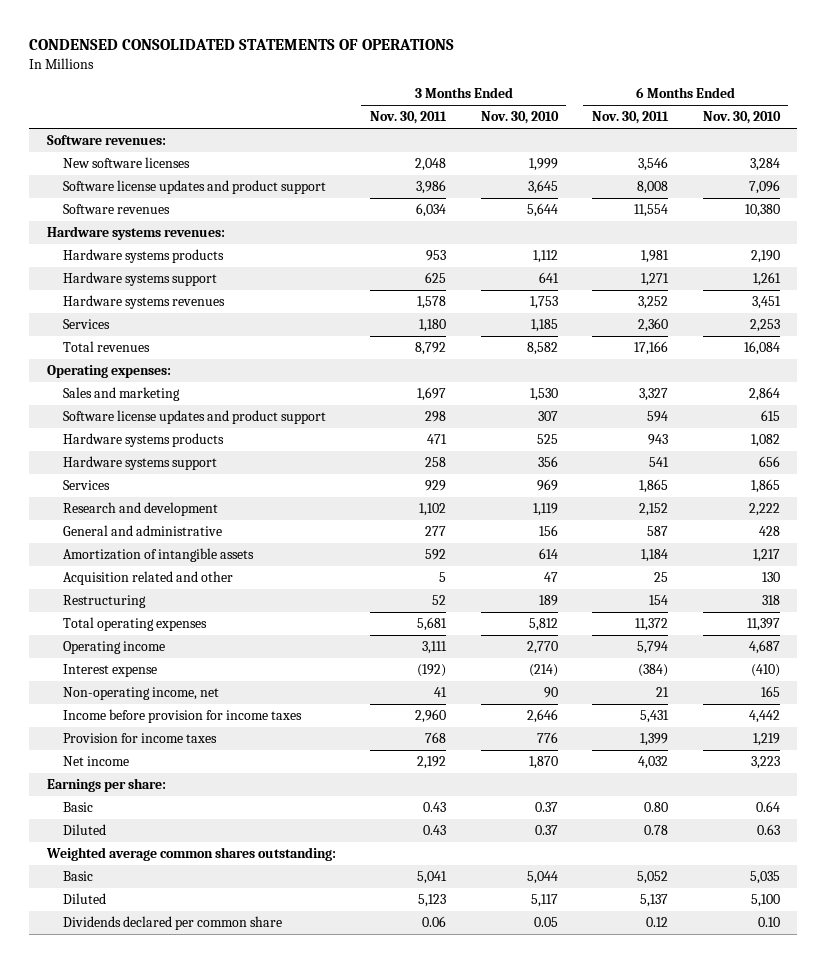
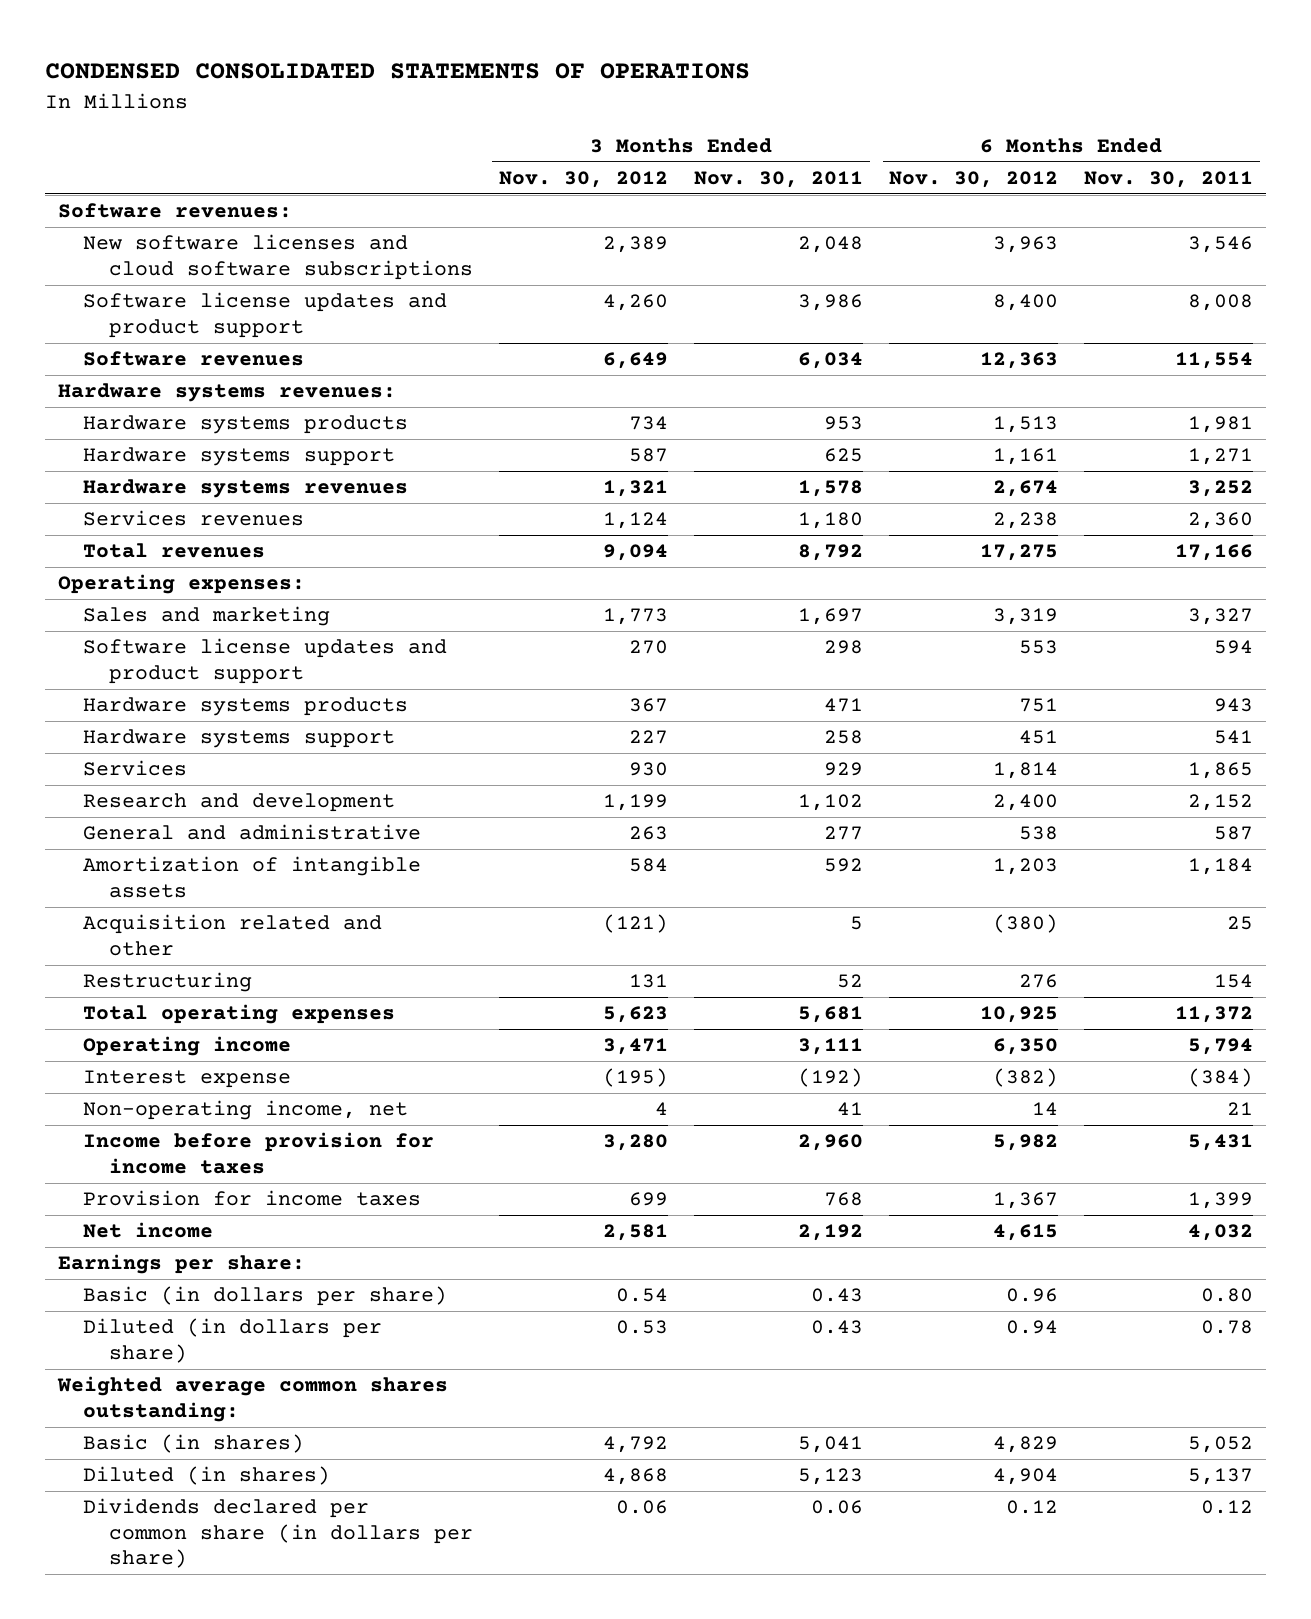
[480,111,559,125] Nov. 30, 2010 -> none
[702,111,781,125] Nov. 30, 2010 -> none
none -> [498,171,668,189] Nov. 30, 2012
none -> [889,171,1059,189] Nov. 30, 2012
[62,157,190,169] New software licenses -> [83,234,473,280] New software licenses and cloud software subscriptions
[62,319,110,330] Services -> [83,510,305,527] Services revenues
[62,802,93,813] Basic -> [83,1286,448,1307] Basic (in dollars per share)
[62,824,106,836] Diluted -> [83,1318,383,1363] Diluted (in dollars per share)
[62,871,93,882] Basic -> [83,1434,305,1454] Basic (in shares)
[62,893,106,905] Diluted -> [83,1466,331,1486] Diluted (in shares)
[62,916,282,931] Dividends declared per common share -> [83,1498,473,1569] Dividends declared per common share (in dollars per share)

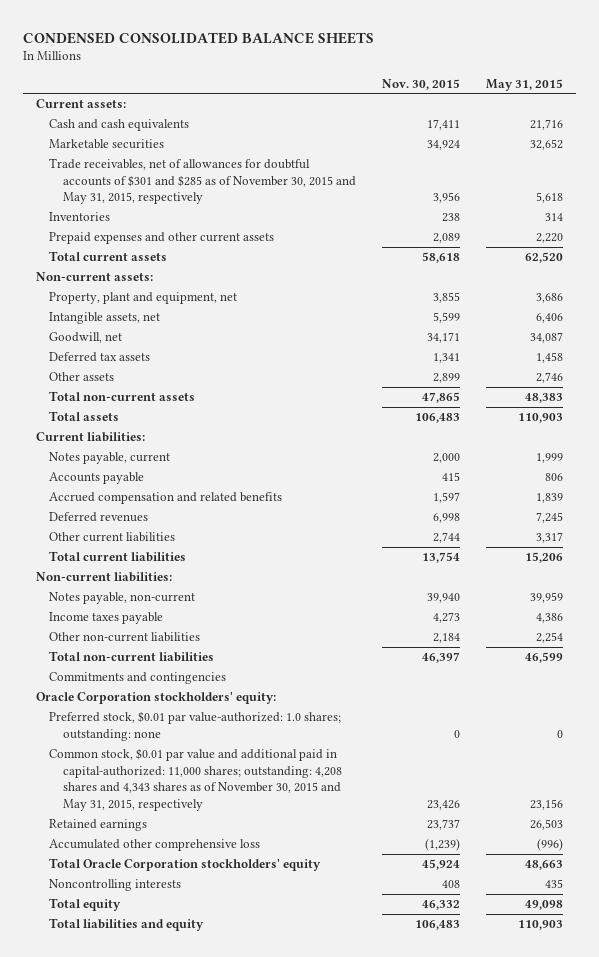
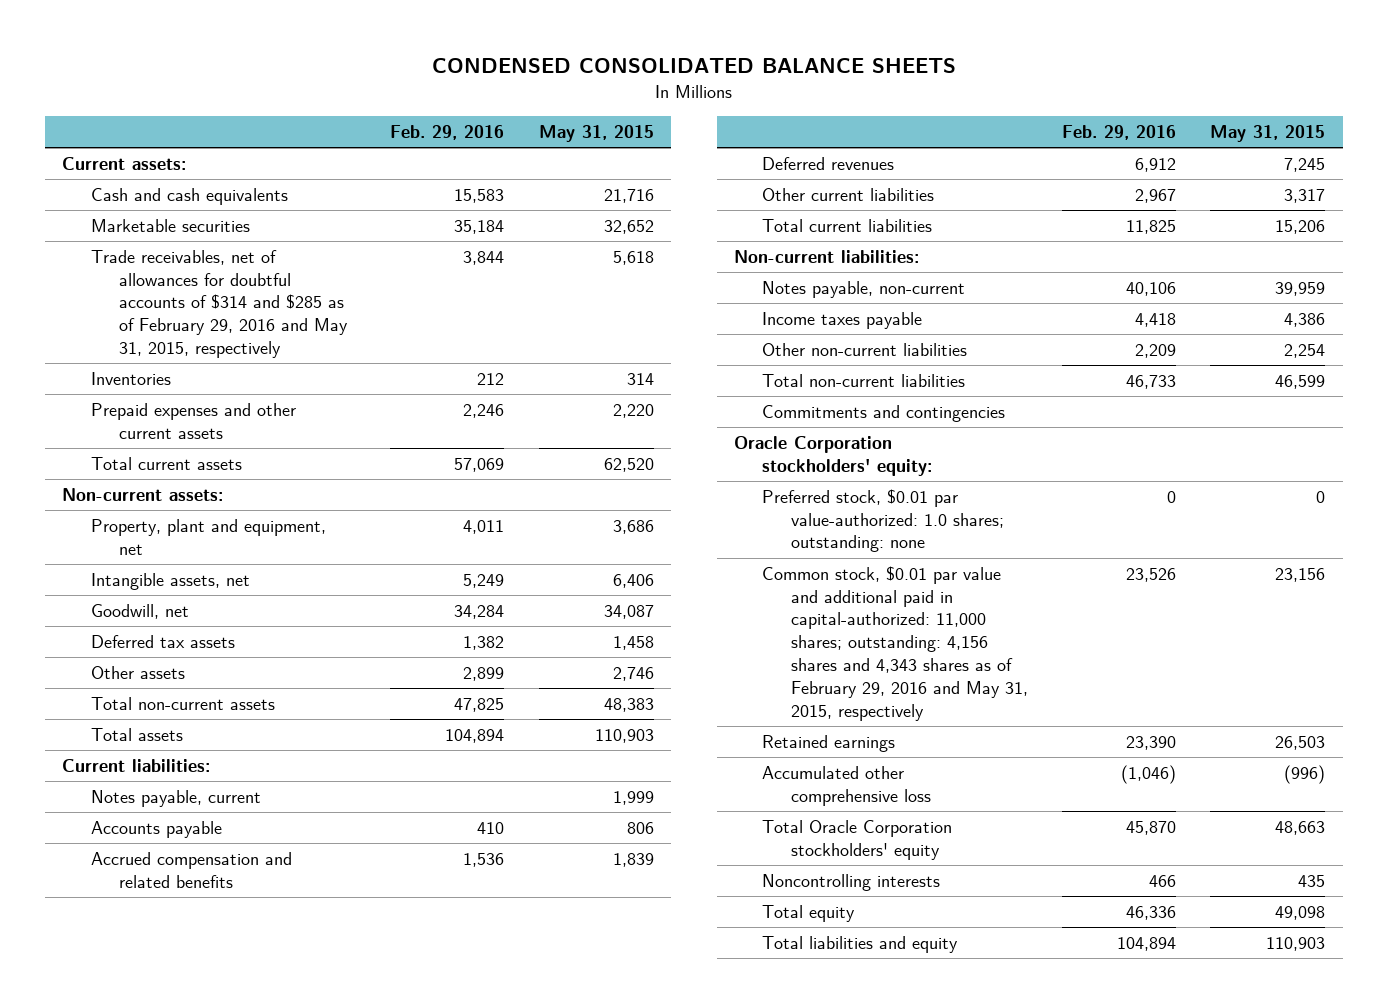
[381,78,460,90] Nov. 30, 2015 -> none
none -> [390,125,505,141] Feb. 29, 2016
[49,158,356,205] Trade receivables, net of allowances for doubtful accounts of $301 and $285 as of November 30, 2015 and May 31, 2015, respectively -> [90,249,349,359] Trade receivables, net of allowances for doubtful accounts of $314 and $285 as of February 29, 2016 and May 31, 2015, respectively
[49,748,342,811] Common stock, $0.01 par value and additional paid in capital-authorized: 11,000 shares; outstanding: 4,208 shares and 4,343 shares as of November 30, 2015 and May 31, 2015, respectively -> [762,565,1028,721] Common stock, $0.01 par value and additional paid in capital-authorized: 11,000 shares; outstanding: 4,156 shares and 4,343 shares as of February 29, 2016 and May 31, 2015, respectively

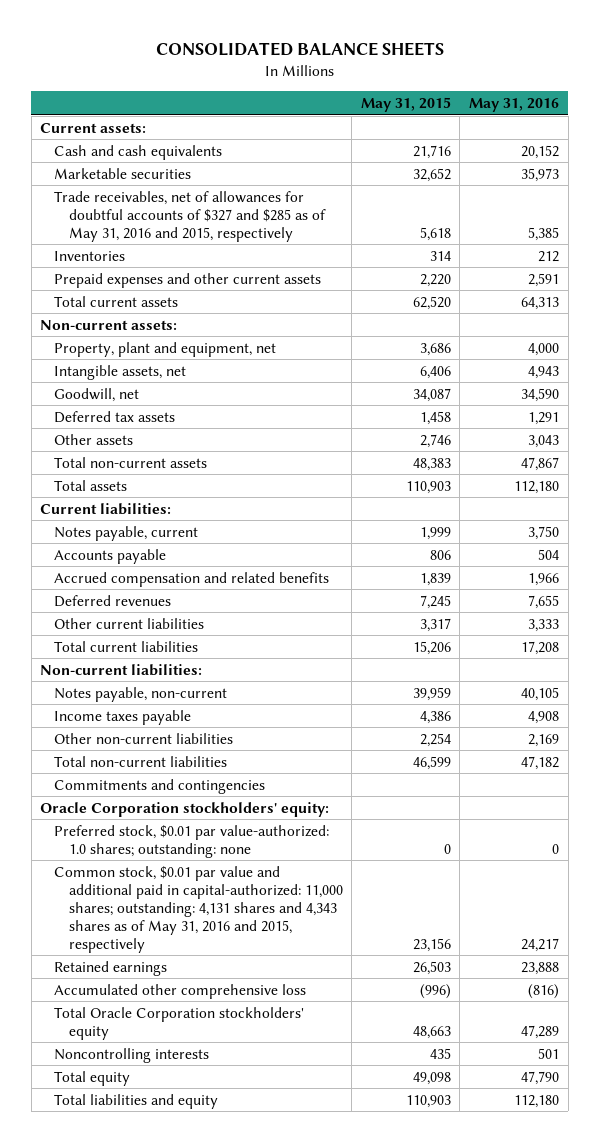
[431,58,956,74] CONDENSED CONSOLIDATED BALANCE SHEETS -> [155,42,444,57] CONSOLIDATED BALANCE SHEETS
[390,125,505,141] Feb. 29, 2016 -> none
none -> [468,98,559,113] May 31, 2016
[90,249,349,359] Trade receivables, net of allowances for doubtful accounts of $314 and $285 as of February 29, 2016 and May 31, 2015, respectively -> [54,190,326,242] Trade receivables, net of allowances for doubtful accounts of $327 and $285 as of May 31, 2016 and 2015, respectively
[762,565,1028,721] Common stock, $0.01 par value and additional paid in capital-authorized: 11,000 shares; outstanding: 4,156 shares and 4,343 shares as of February 29, 2016 and May 31, 2015, respectively -> [54,865,343,953] Common stock, $0.01 par value and additional paid in capital-authorized: 11,000 shares; outstanding: 4,131 shares and 4,343 shares as of May 31, 2016 and 2015, respectively

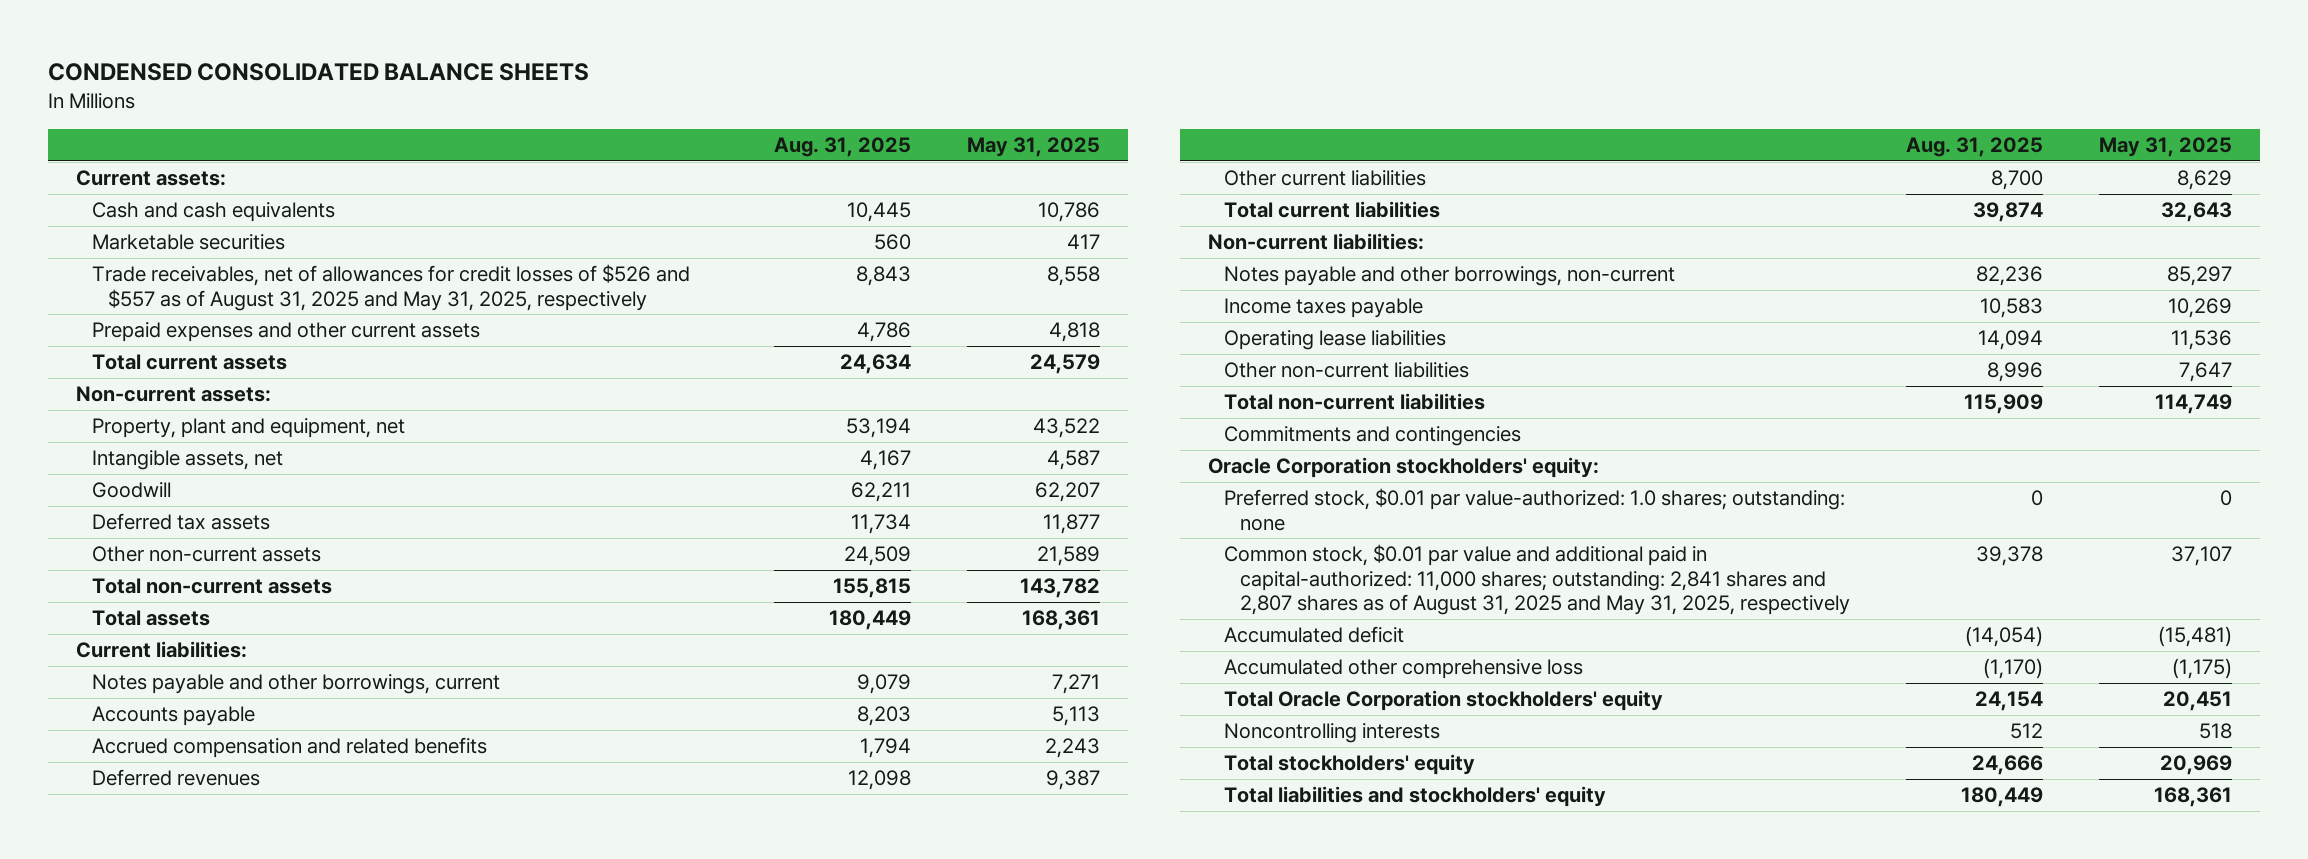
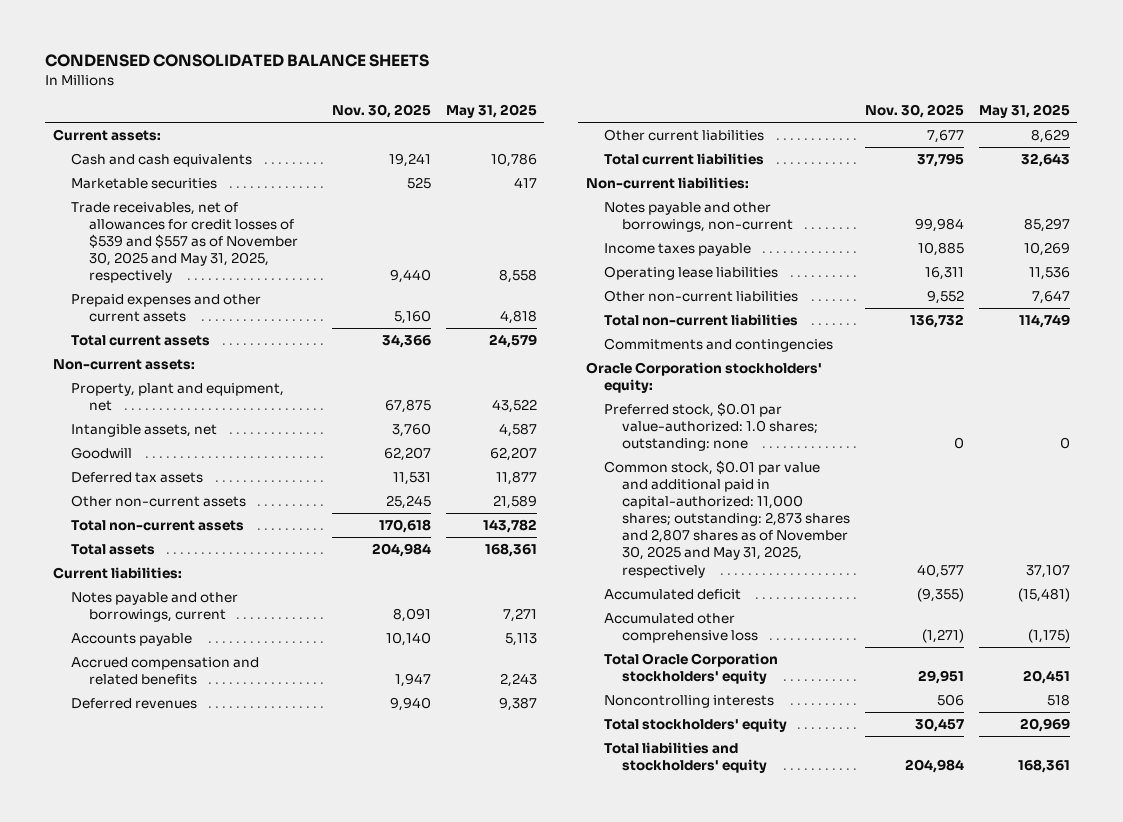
[774,137,912,158] Aug. 31, 2025 -> none
none -> [331,104,431,119] Nov. 30, 2025
[92,264,691,311] Trade receivables, net of allowances for credit losses of $526 and $557 as of August 31, 2025 and May 31, 2025, respectively -> [70,202,298,284] Trade receivables, net of allowances for credit losses of $539 and $557 as of November 30, 2025 and May 31, 2025, respectively
[1223,544,1850,615] Common stock, $0.01 par value and additional paid in capital-authorized: 11,000 shares; outstanding: 2,841 shares and 2,807 shares as of August 31, 2025 and May 31, 2025, respectively -> [603,460,850,578] Common stock, $0.01 par value and additional paid in capital-authorized: 11,000 shares; outstanding: 2,873 shares and 2,807 shares as of November 30, 2025 and May 31, 2025, respectively

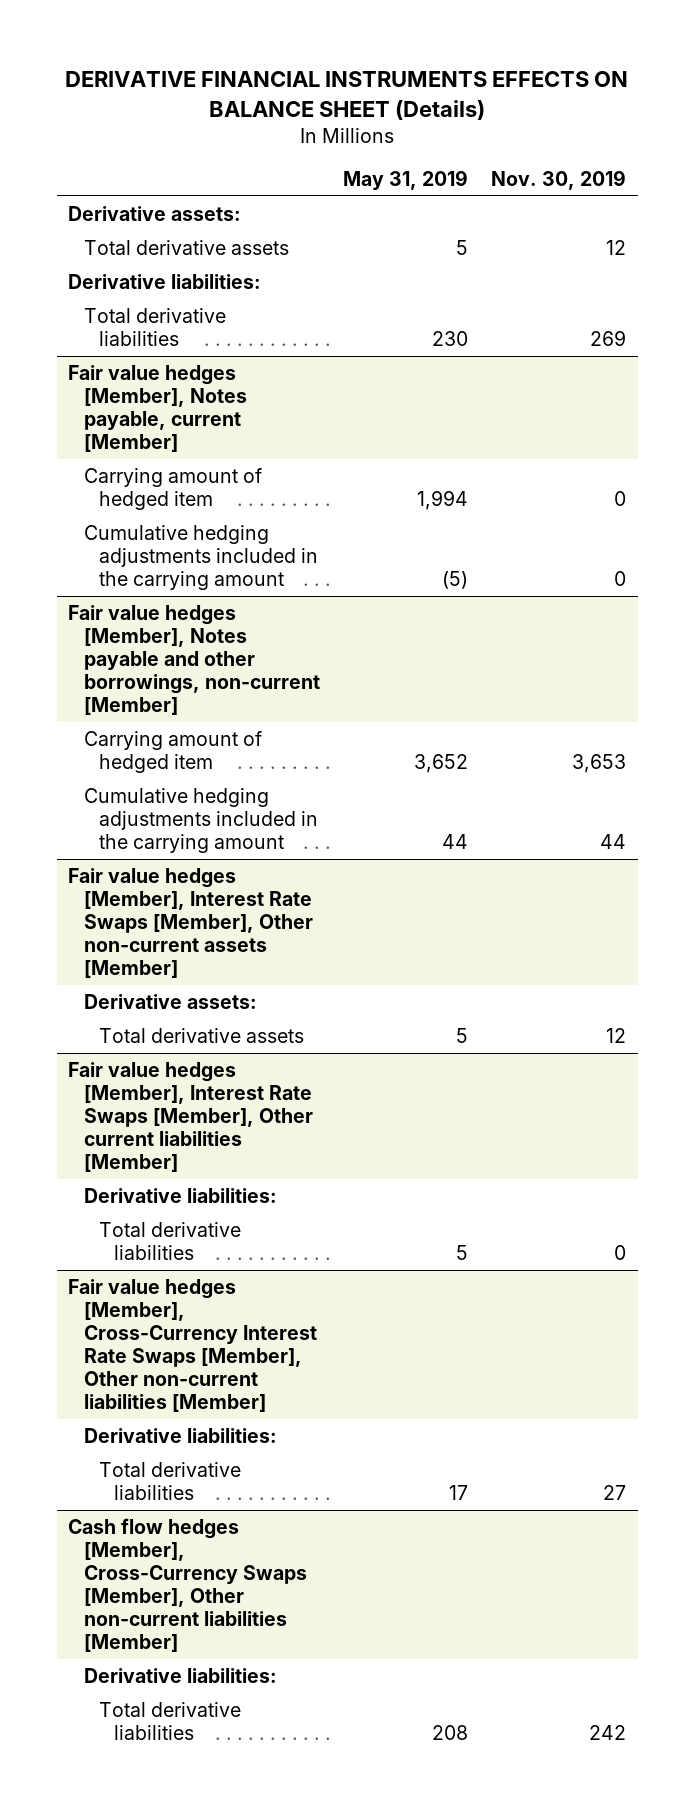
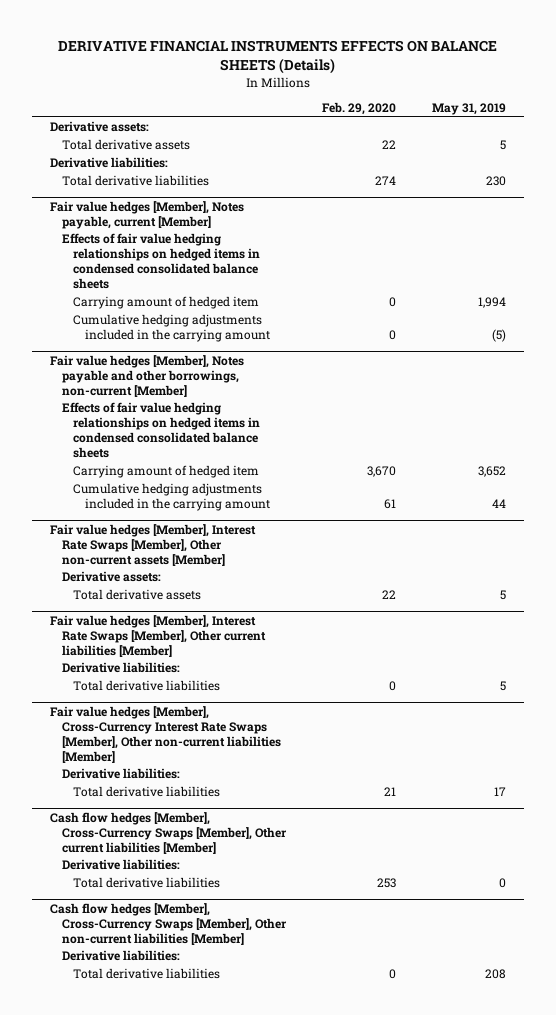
[65,70,629,120] DERIVATIVE FINANCIAL INSTRUMENTS EFFECTS ON BALANCE SHEET (Details) -> [58,40,498,75] DERIVATIVE FINANCIAL INSTRUMENTS EFFECTS ON BALANCE SHEETS (Details)
[491,170,627,191] Nov. 30, 2019 -> none
none -> [321,102,396,116] Feb. 29, 2020
none -> [61,233,261,290] Effects of fair value hedging relationships on hedged items in condensed consolidated balance sheets
none -> [61,402,261,459] Effects of fair value hedging relationships on hedged items in condensed consolidated balance sheets
none -> [50,811,287,854] Cash flow hedges [Member], Cross-Currency Swaps [Member], Other current liabilities [Member]
none -> [61,859,180,871] Derivative liabilities:
none -> [73,877,221,889] Total derivative liabilities

